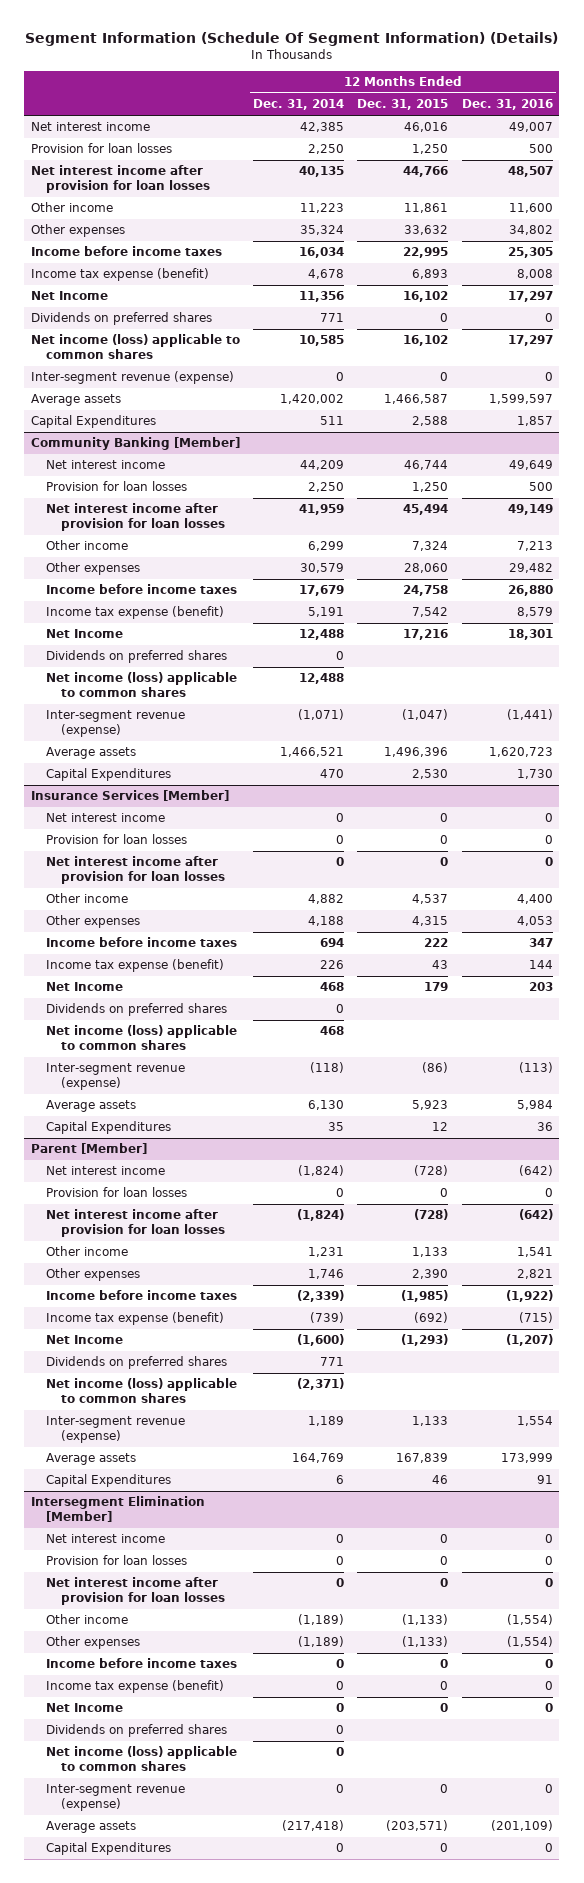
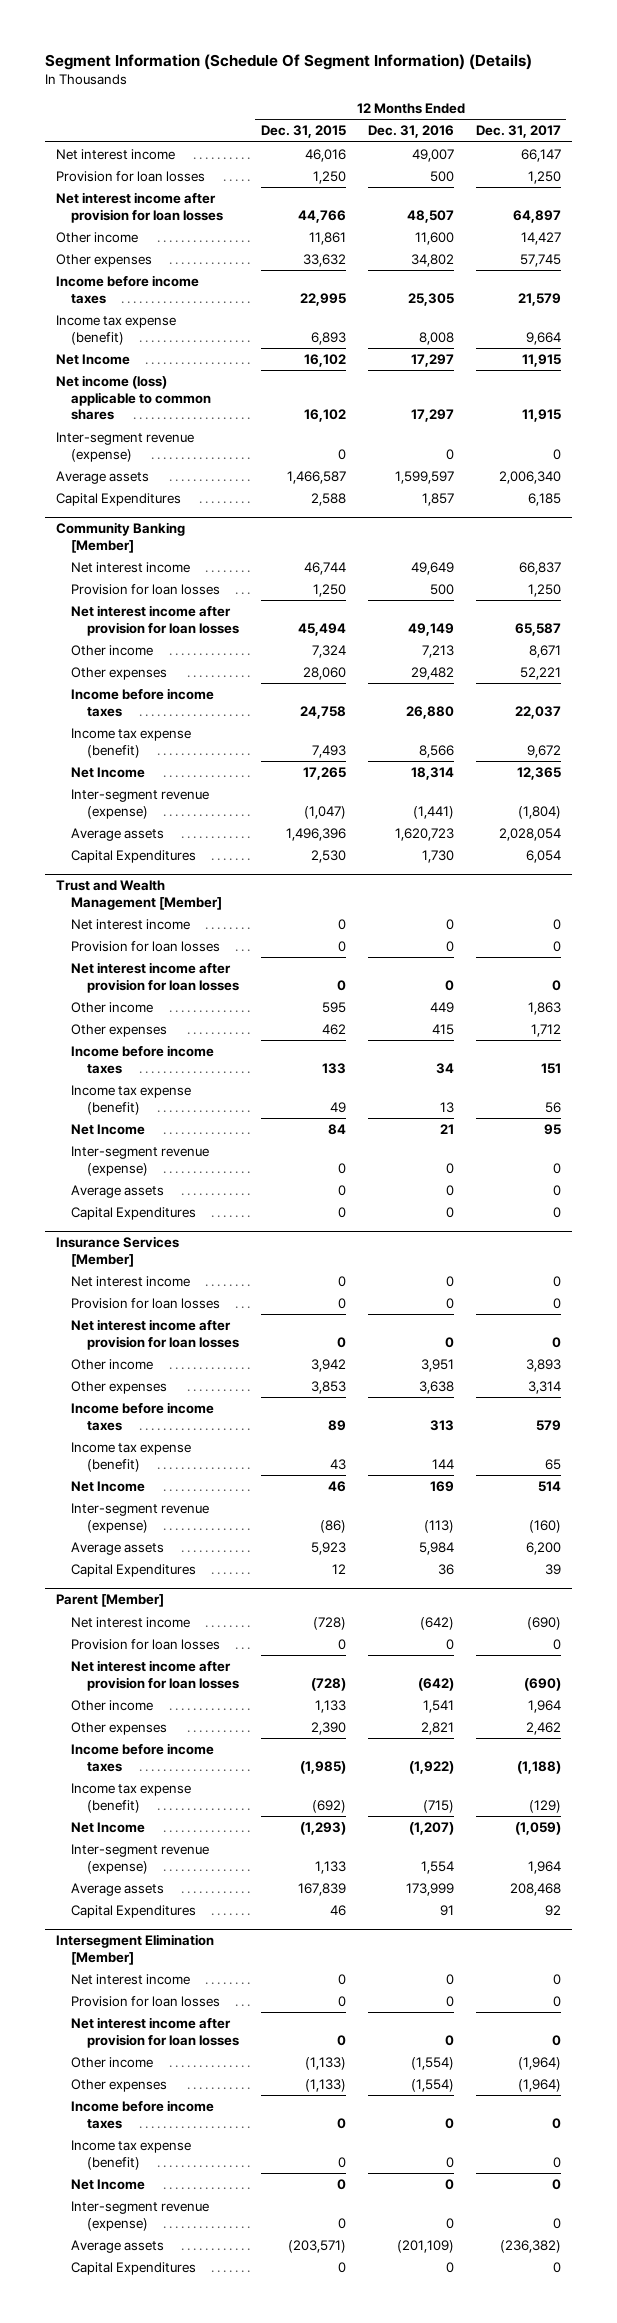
[253,99,345,111] Dec. 31, 2014 -> none
none -> [475,125,561,139] Dec. 31, 2017
[30,312,212,326] Dividends on preferred shares -> none
[45,650,227,664] Dividends on preferred shares -> none
[45,672,237,697] Net income (loss) applicable to common shares -> none
[412,607,449,618] 7,542 -> [311,744,346,758] 7,493
[516,607,553,618] 8,579 -> [418,744,454,758] 8,566
[403,629,449,641] 17,216 -> [302,766,346,780] 17,265
[507,629,553,641] 18,301 -> [410,766,454,780] 18,314
none -> [56,880,223,910] Trust and Wealth Management [Member]
none -> [71,918,191,930] Net interest income
none -> [71,940,221,952] Provision for loan losses
none -> [71,961,239,993] Net interest income after provision for loan losses
none -> [71,1001,154,1013] Other income
none -> [71,1023,168,1037] Other expenses
none -> [71,1044,215,1074] Income before income taxes
none -> [71,1084,192,1115] Income tax expense (benefit)
none -> [71,1123,146,1135] Net Income
none -> [71,1145,210,1176] Inter-segment revenue (expense)
none -> [71,1184,165,1198] Average assets
none -> [71,1206,197,1220] Capital Expenditures
[412,894,449,905] 4,537 -> [310,1358,346,1372] 3,942
[516,894,553,905] 4,400 -> [420,1358,454,1372] 3,951
[412,916,449,927] 4,315 -> [310,1380,346,1394] 3,853
[516,916,553,927] 4,053 -> [418,1380,454,1394] 3,638
[424,938,449,948] 222 -> [327,1419,346,1431] 89
[528,938,553,948] 347 -> [429,1419,454,1431] 313
[45,1003,227,1017] Dividends on preferred shares -> none
[45,1025,237,1050] Net income (loss) applicable to common shares -> none
[424,982,449,992] 179 -> [327,1480,346,1492] 46
[528,982,553,992] 203 -> [429,1480,454,1492] 169
[45,1356,227,1370] Dividends on preferred shares -> none
[45,1378,237,1403] Net income (loss) applicable to common shares -> none
[45,1724,227,1738] Dividends on preferred shares -> none
[45,1746,237,1771] Net income (loss) applicable to common shares -> none

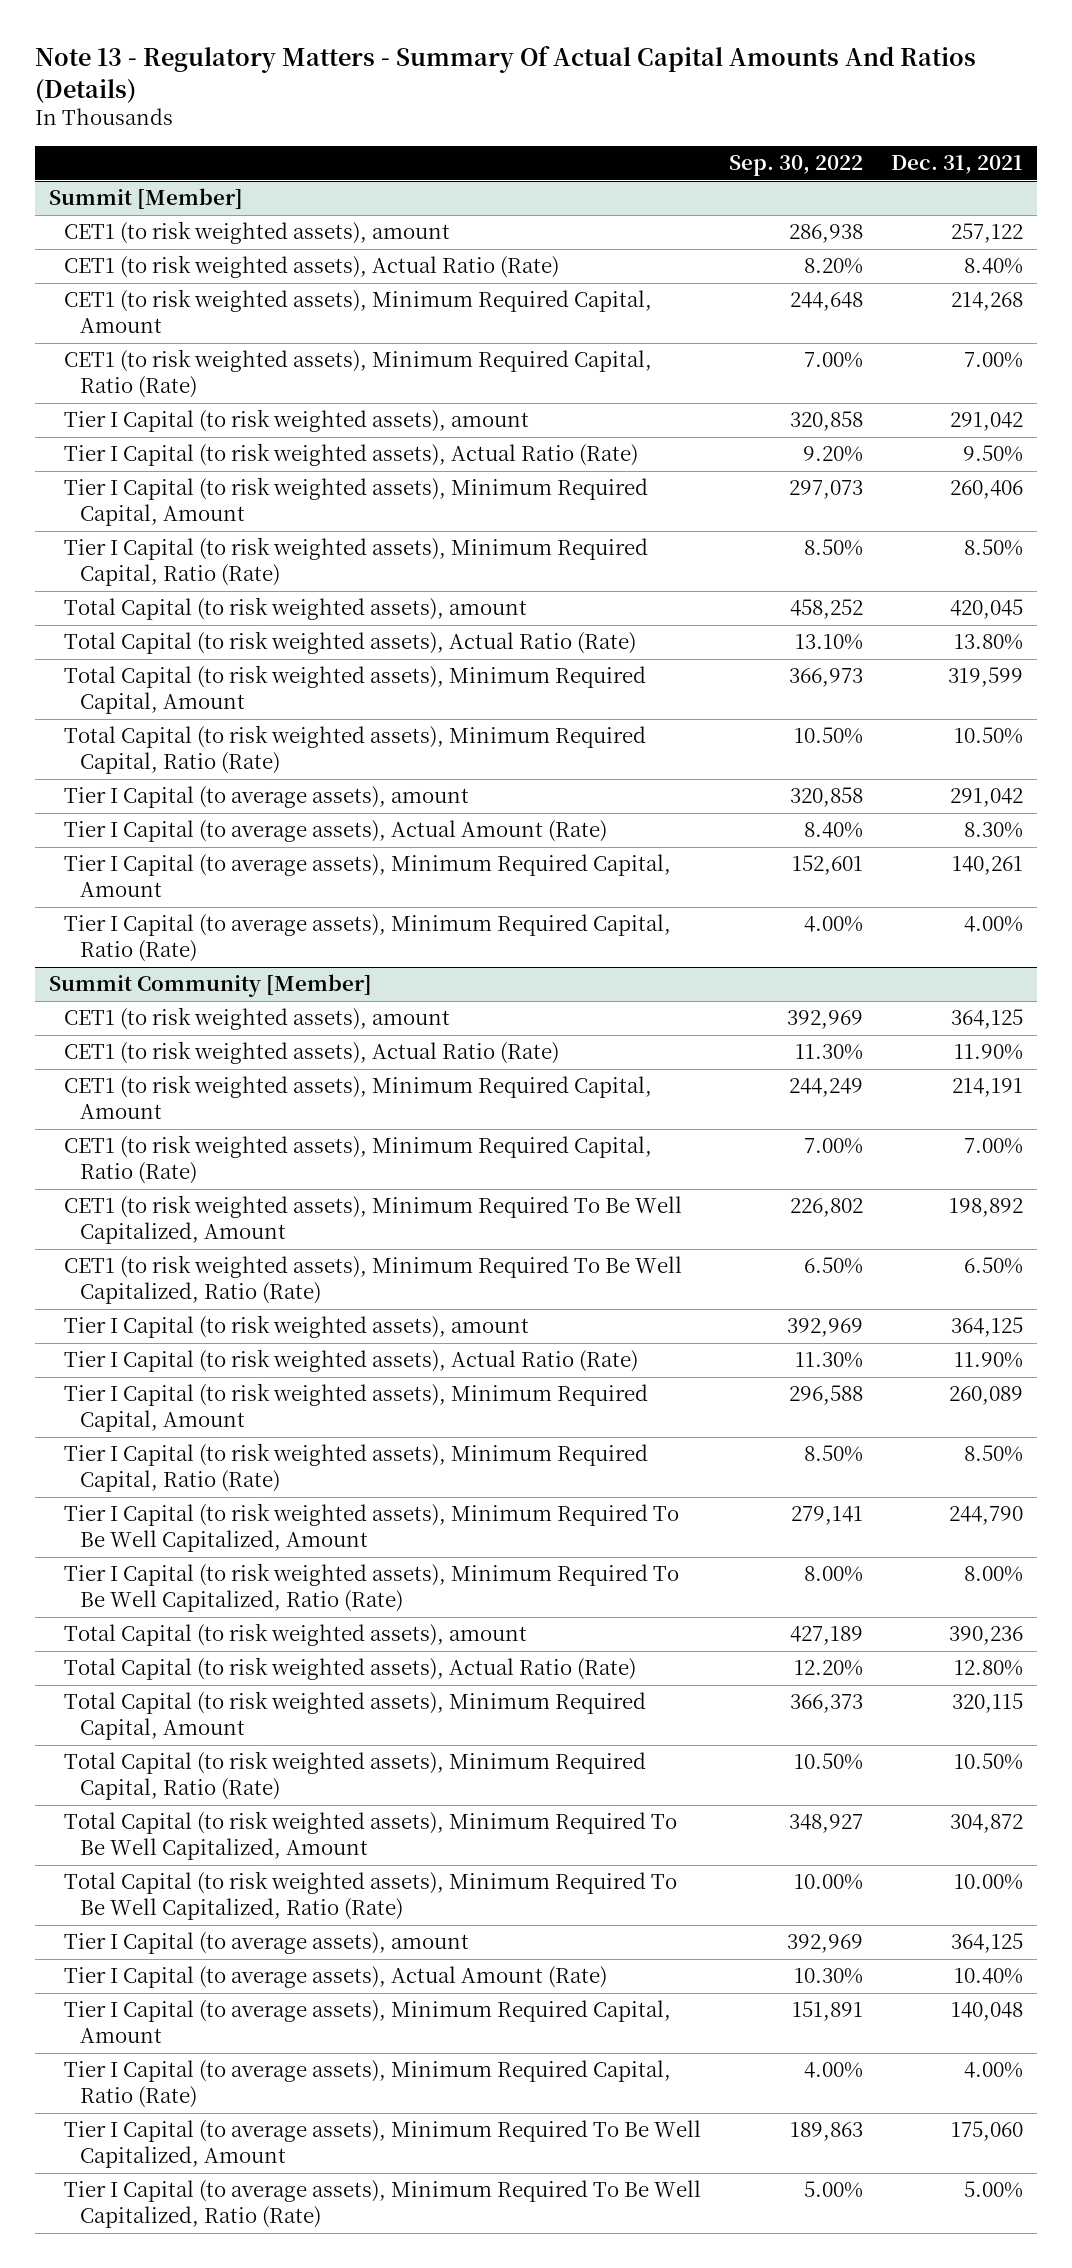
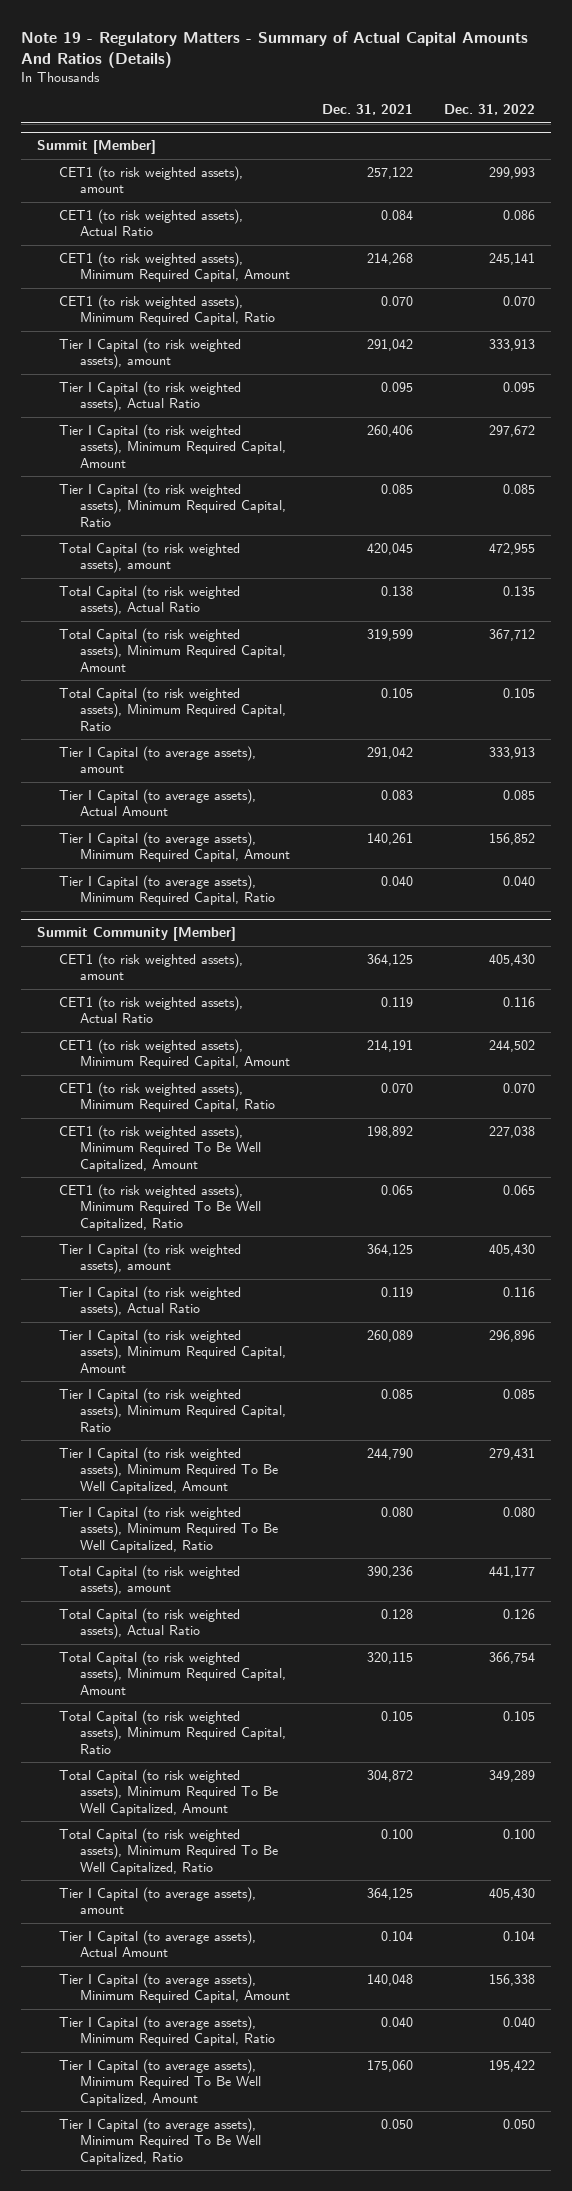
[34,46,976,103] Note 13 - Regulatory Matters - Summary Of Actual Capital Amounts And Ratios (Details) -> [21,30,529,68] Note 19 - Regulatory Matters - Summary of Actual Capital Amounts And Ratios (Details)
[729,155,864,177] Sep. 30, 2022 -> none
none -> [444,104,536,116] Dec. 31, 2022
[64,255,560,279] CET1 (to risk weighted assets), Actual Ratio (Rate) -> [58,209,243,237] CET1 (to risk weighted assets), Actual Ratio
[963,258,1023,275] 8.40% -> [380,210,413,221] 0.084
[64,349,653,399] CET1 (to risk weighted assets), Minimum Required Capital, Ratio (Rate) -> [58,295,276,326] CET1 (to risk weighted assets), Minimum Required Capital, Ratio
[963,352,1023,369] 7.00% -> [380,296,413,307] 0.070
[64,443,639,467] Tier I Capital (to risk weighted assets), Actual Ratio (Rate) -> [58,381,241,413] Tier I Capital (to risk weighted assets), Actual Ratio
[962,445,1023,463] 9.50% -> [380,382,413,393] 0.095
[64,537,649,587] Tier I Capital (to risk weighted assets), Minimum Required Capital, Ratio (Rate) -> [58,483,287,527] Tier I Capital (to risk weighted assets), Minimum Required Capital, Ratio
[963,539,1023,557] 8.50% -> [380,484,413,495] 0.085
[64,631,637,655] Total Capital (to risk weighted assets), Actual Ratio (Rate) -> [58,585,240,617] Total Capital (to risk weighted assets), Actual Ratio
[953,634,1023,651] 13.80% -> [380,586,413,597] 0.138
[64,725,647,775] Total Capital (to risk weighted assets), Minimum Required Capital, Ratio (Rate) -> [58,687,287,731] Total Capital (to risk weighted assets), Minimum Required Capital, Ratio
[953,727,1023,745] 10.50% -> [380,688,413,699] 0.105
[64,820,608,843] Tier I Capital (to average assets), Actual Amount (Rate) -> [58,789,256,817] Tier I Capital (to average assets), Actual Amount
[963,822,1023,839] 8.30% -> [380,790,413,801] 0.083
[64,914,672,963] Tier I Capital (to average assets), Minimum Required Capital, Ratio (Rate) -> [58,875,276,906] Tier I Capital (to average assets), Minimum Required Capital, Ratio
[963,916,1023,933] 4.00% -> [380,876,413,887] 0.040
[64,1041,560,1065] CET1 (to risk weighted assets), Actual Ratio (Rate) -> [58,996,243,1024] CET1 (to risk weighted assets), Actual Ratio
[953,1044,1023,1061] 11.90% -> [380,997,413,1008] 0.119
[64,1135,653,1185] CET1 (to risk weighted assets), Minimum Required Capital, Ratio (Rate) -> [58,1082,276,1113] CET1 (to risk weighted assets), Minimum Required Capital, Ratio
[963,1138,1023,1155] 7.00% -> [380,1083,413,1094] 0.070
[64,1255,683,1305] CET1 (to risk weighted assets), Minimum Required To Be Well Capitalized, Ratio (Rate) -> [58,1184,262,1231] CET1 (to risk weighted assets), Minimum Required To Be Well Capitalized, Ratio
[963,1257,1023,1275] 6.50% -> [380,1185,413,1196] 0.065
[64,1349,639,1373] Tier I Capital (to risk weighted assets), Actual Ratio (Rate) -> [58,1286,241,1318] Tier I Capital (to risk weighted assets), Actual Ratio
[953,1352,1023,1369] 11.90% -> [380,1287,413,1298] 0.119
[64,1443,649,1493] Tier I Capital (to risk weighted assets), Minimum Required Capital, Ratio (Rate) -> [58,1388,287,1432] Tier I Capital (to risk weighted assets), Minimum Required Capital, Ratio
[963,1445,1023,1463] 8.50% -> [380,1389,413,1400] 0.085
[64,1563,680,1613] Tier I Capital (to risk weighted assets), Minimum Required To Be Well Capitalized, Ratio (Rate) -> [58,1506,279,1553] Tier I Capital (to risk weighted assets), Minimum Required To Be Well Capitalized, Ratio
[963,1566,1023,1583] 8.00% -> [380,1507,413,1518] 0.080
[64,1657,637,1681] Total Capital (to risk weighted assets), Actual Ratio (Rate) -> [58,1608,240,1640] Total Capital (to risk weighted assets), Actual Ratio
[953,1660,1023,1677] 12.80% -> [380,1609,413,1620] 0.128
[64,1751,647,1801] Total Capital (to risk weighted assets), Minimum Required Capital, Ratio (Rate) -> [58,1710,287,1754] Total Capital (to risk weighted assets), Minimum Required Capital, Ratio
[953,1753,1023,1771] 10.50% -> [380,1711,413,1722] 0.105
[64,1871,678,1921] Total Capital (to risk weighted assets), Minimum Required To Be Well Capitalized, Ratio (Rate) -> [58,1828,279,1875] Total Capital (to risk weighted assets), Minimum Required To Be Well Capitalized, Ratio
[953,1874,1023,1891] 10.00% -> [380,1829,413,1840] 0.100
[64,1966,608,1989] Tier I Capital (to average assets), Actual Amount (Rate) -> [58,1930,256,1958] Tier I Capital (to average assets), Actual Amount
[953,1968,1023,1985] 10.40% -> [380,1931,413,1942] 0.104
[64,2060,672,2109] Tier I Capital (to average assets), Minimum Required Capital, Ratio (Rate) -> [58,2016,276,2047] Tier I Capital (to average assets), Minimum Required Capital, Ratio
[963,2062,1023,2079] 4.00% -> [380,2017,413,2028] 0.040
[64,2180,702,2229] Tier I Capital (to average assets), Minimum Required To Be Well Capitalized, Ratio (Rate) -> [58,2118,262,2165] Tier I Capital (to average assets), Minimum Required To Be Well Capitalized, Ratio
[963,2181,1023,2199] 5.00% -> [380,2119,413,2130] 0.050

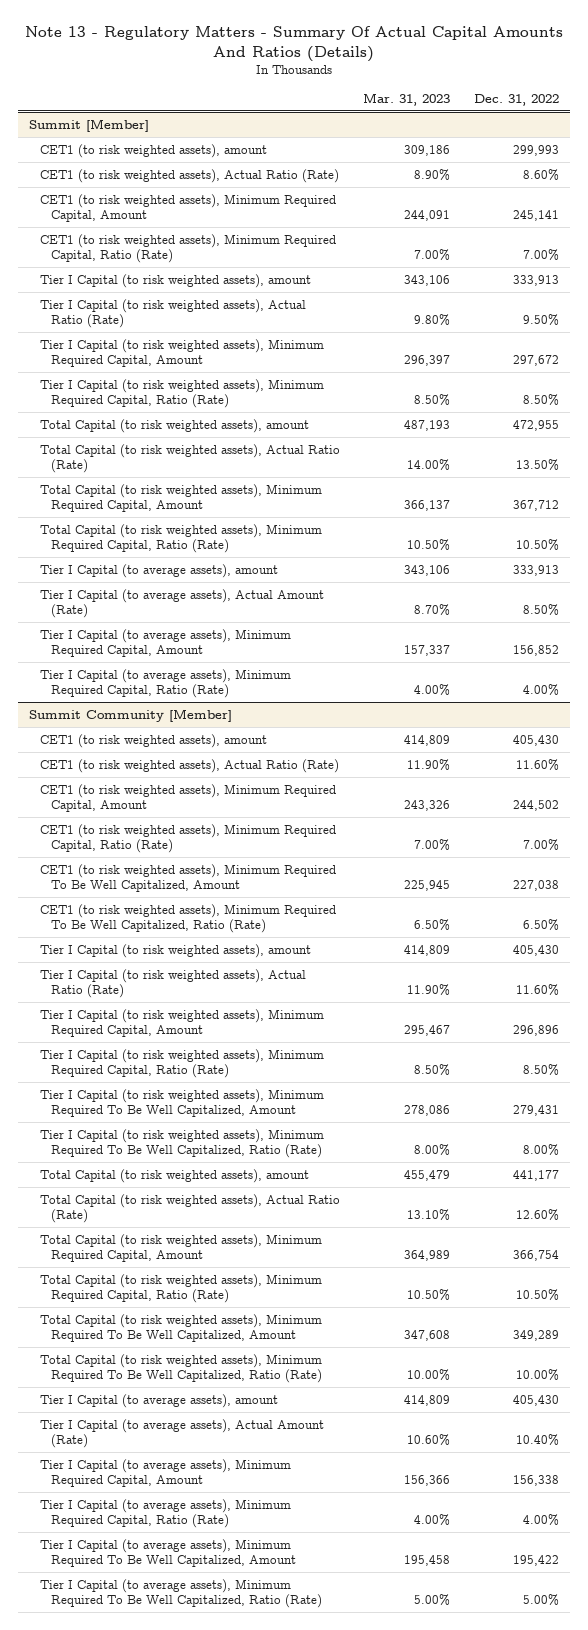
[21,30,529,68] Note 19 - Regulatory Matters - Summary of Actual Capital Amounts And Ratios (Details) -> [25,26,564,62] Note 13 - Regulatory Matters - Summary Of Actual Capital Amounts And Ratios (Details)
[321,104,413,116] Dec. 31, 2021 -> none
none -> [363,92,451,106] Mar. 31, 2023
[58,209,243,237] CET1 (to risk weighted assets), Actual Ratio -> [40,168,340,183] CET1 (to risk weighted assets), Actual Ratio (Rate)
[503,210,536,221] 0.086 -> [522,168,559,181] 8.60%
[58,295,276,326] CET1 (to risk weighted assets), Minimum Required Capital, Ratio -> [40,233,337,263] CET1 (to risk weighted assets), Minimum Required Capital, Ratio (Rate)
[503,296,536,307] 0.070 -> [522,248,559,261] 7.00%
[58,381,241,413] Tier I Capital (to risk weighted assets), Actual Ratio -> [40,298,307,328] Tier I Capital (to risk weighted assets), Actual Ratio (Rate)
[503,382,536,393] 0.095 -> [522,313,559,326] 9.50%
[58,483,287,527] Tier I Capital (to risk weighted assets), Minimum Required Capital, Ratio -> [40,378,325,408] Tier I Capital (to risk weighted assets), Minimum Required Capital, Ratio (Rate)
[503,484,536,495] 0.085 -> [522,393,559,406] 8.50%
[58,585,240,617] Total Capital (to risk weighted assets), Actual Ratio -> [40,443,341,473] Total Capital (to risk weighted assets), Actual Ratio (Rate)
[503,586,536,597] 0.135 -> [515,458,559,471] 13.50%
[58,687,287,731] Total Capital (to risk weighted assets), Minimum Required Capital, Ratio -> [40,523,323,553] Total Capital (to risk weighted assets), Minimum Required Capital, Ratio (Rate)
[503,688,536,699] 0.105 -> [515,538,559,551] 10.50%
[58,789,256,817] Tier I Capital (to average assets), Actual Amount -> [40,588,325,618] Tier I Capital (to average assets), Actual Amount (Rate)
[503,790,536,801] 0.085 -> [522,603,559,616] 8.50%
[58,875,276,906] Tier I Capital (to average assets), Minimum Required Capital, Ratio -> [40,668,292,698] Tier I Capital (to average assets), Minimum Required Capital, Ratio (Rate)
[503,876,536,887] 0.040 -> [522,683,559,696] 4.00%
[58,996,243,1024] CET1 (to risk weighted assets), Actual Ratio -> [40,758,340,773] CET1 (to risk weighted assets), Actual Ratio (Rate)
[503,997,536,1008] 0.116 -> [515,758,559,771] 11.60%
[58,1082,276,1113] CET1 (to risk weighted assets), Minimum Required Capital, Ratio -> [40,823,337,853] CET1 (to risk weighted assets), Minimum Required Capital, Ratio (Rate)
[503,1083,536,1094] 0.070 -> [522,838,559,851] 7.00%
[58,1184,262,1231] CET1 (to risk weighted assets), Minimum Required To Be Well Capitalized, Ratio -> [40,903,337,933] CET1 (to risk weighted assets), Minimum Required To Be Well Capitalized, Ratio (Rate)
[503,1185,536,1196] 0.065 -> [522,918,559,931] 6.50%
[58,1286,241,1318] Tier I Capital (to risk weighted assets), Actual Ratio -> [40,968,307,998] Tier I Capital (to risk weighted assets), Actual Ratio (Rate)
[503,1287,536,1298] 0.116 -> [515,983,559,996] 11.60%
[58,1388,287,1432] Tier I Capital (to risk weighted assets), Minimum Required Capital, Ratio -> [40,1048,325,1078] Tier I Capital (to risk weighted assets), Minimum Required Capital, Ratio (Rate)
[503,1389,536,1400] 0.085 -> [522,1063,559,1076] 8.50%
[58,1506,279,1553] Tier I Capital (to risk weighted assets), Minimum Required To Be Well Capitalized, Ratio -> [40,1128,325,1158] Tier I Capital (to risk weighted assets), Minimum Required To Be Well Capitalized, Ratio (Rate)
[503,1507,536,1518] 0.080 -> [522,1143,559,1156] 8.00%
[58,1608,240,1640] Total Capital (to risk weighted assets), Actual Ratio -> [40,1193,341,1223] Total Capital (to risk weighted assets), Actual Ratio (Rate)
[503,1609,536,1620] 0.126 -> [515,1208,559,1221] 12.60%
[58,1710,287,1754] Total Capital (to risk weighted assets), Minimum Required Capital, Ratio -> [40,1273,323,1303] Total Capital (to risk weighted assets), Minimum Required Capital, Ratio (Rate)
[503,1711,536,1722] 0.105 -> [515,1288,559,1301] 10.50%
[58,1828,279,1875] Total Capital (to risk weighted assets), Minimum Required To Be Well Capitalized, Ratio -> [40,1353,323,1383] Total Capital (to risk weighted assets), Minimum Required To Be Well Capitalized, Ratio (Rate)
[503,1829,536,1840] 0.100 -> [515,1368,559,1381] 10.00%
[58,1930,256,1958] Tier I Capital (to average assets), Actual Amount -> [40,1418,325,1448] Tier I Capital (to average assets), Actual Amount (Rate)
[503,1931,536,1942] 0.104 -> [515,1433,559,1446] 10.40%
[58,2016,276,2047] Tier I Capital (to average assets), Minimum Required Capital, Ratio -> [40,1498,292,1528] Tier I Capital (to average assets), Minimum Required Capital, Ratio (Rate)
[503,2017,536,2028] 0.040 -> [522,1513,559,1526] 4.00%
[58,2118,262,2165] Tier I Capital (to average assets), Minimum Required To Be Well Capitalized, Ratio -> [40,1578,322,1608] Tier I Capital (to average assets), Minimum Required To Be Well Capitalized, Ratio (Rate)
[503,2119,536,2130] 0.050 -> [522,1593,559,1606] 5.00%

